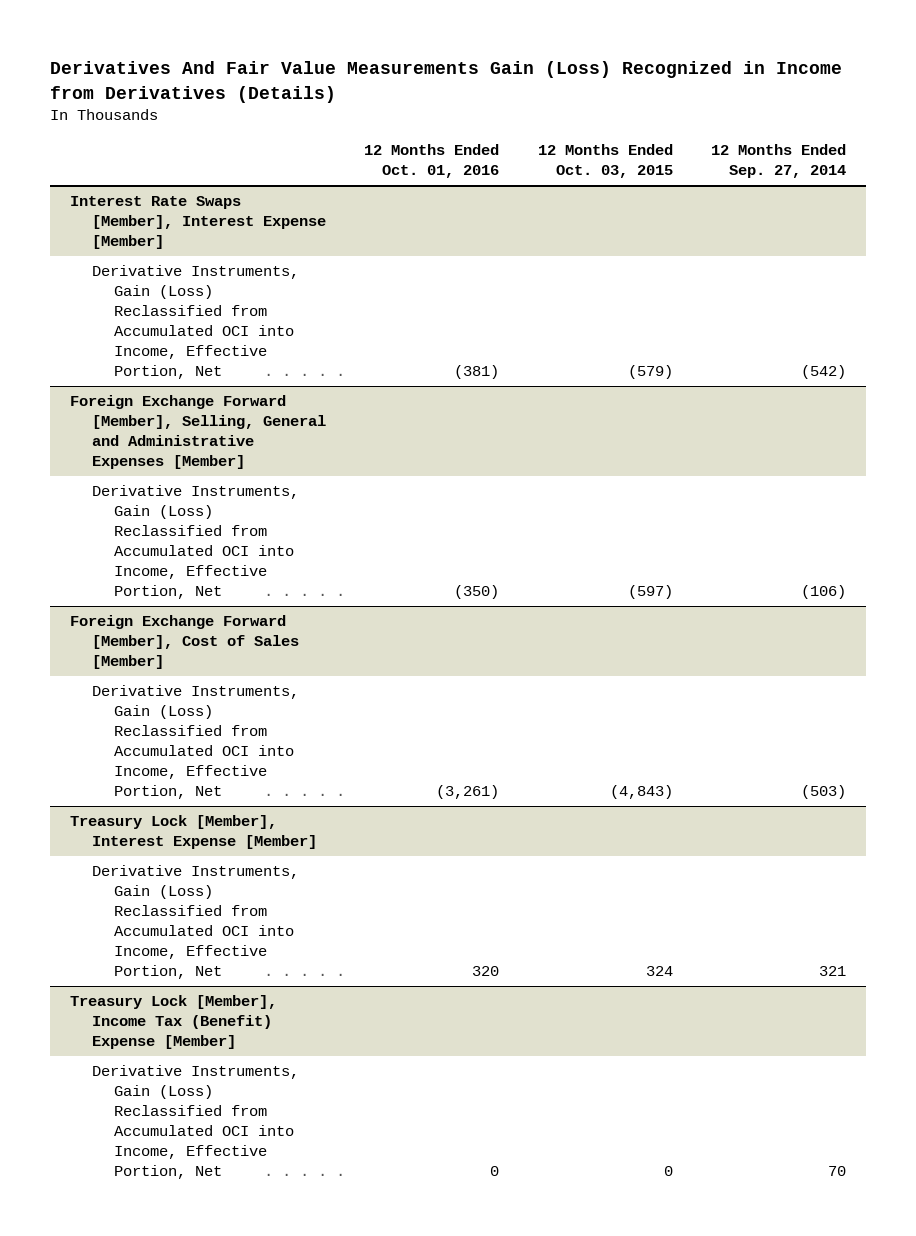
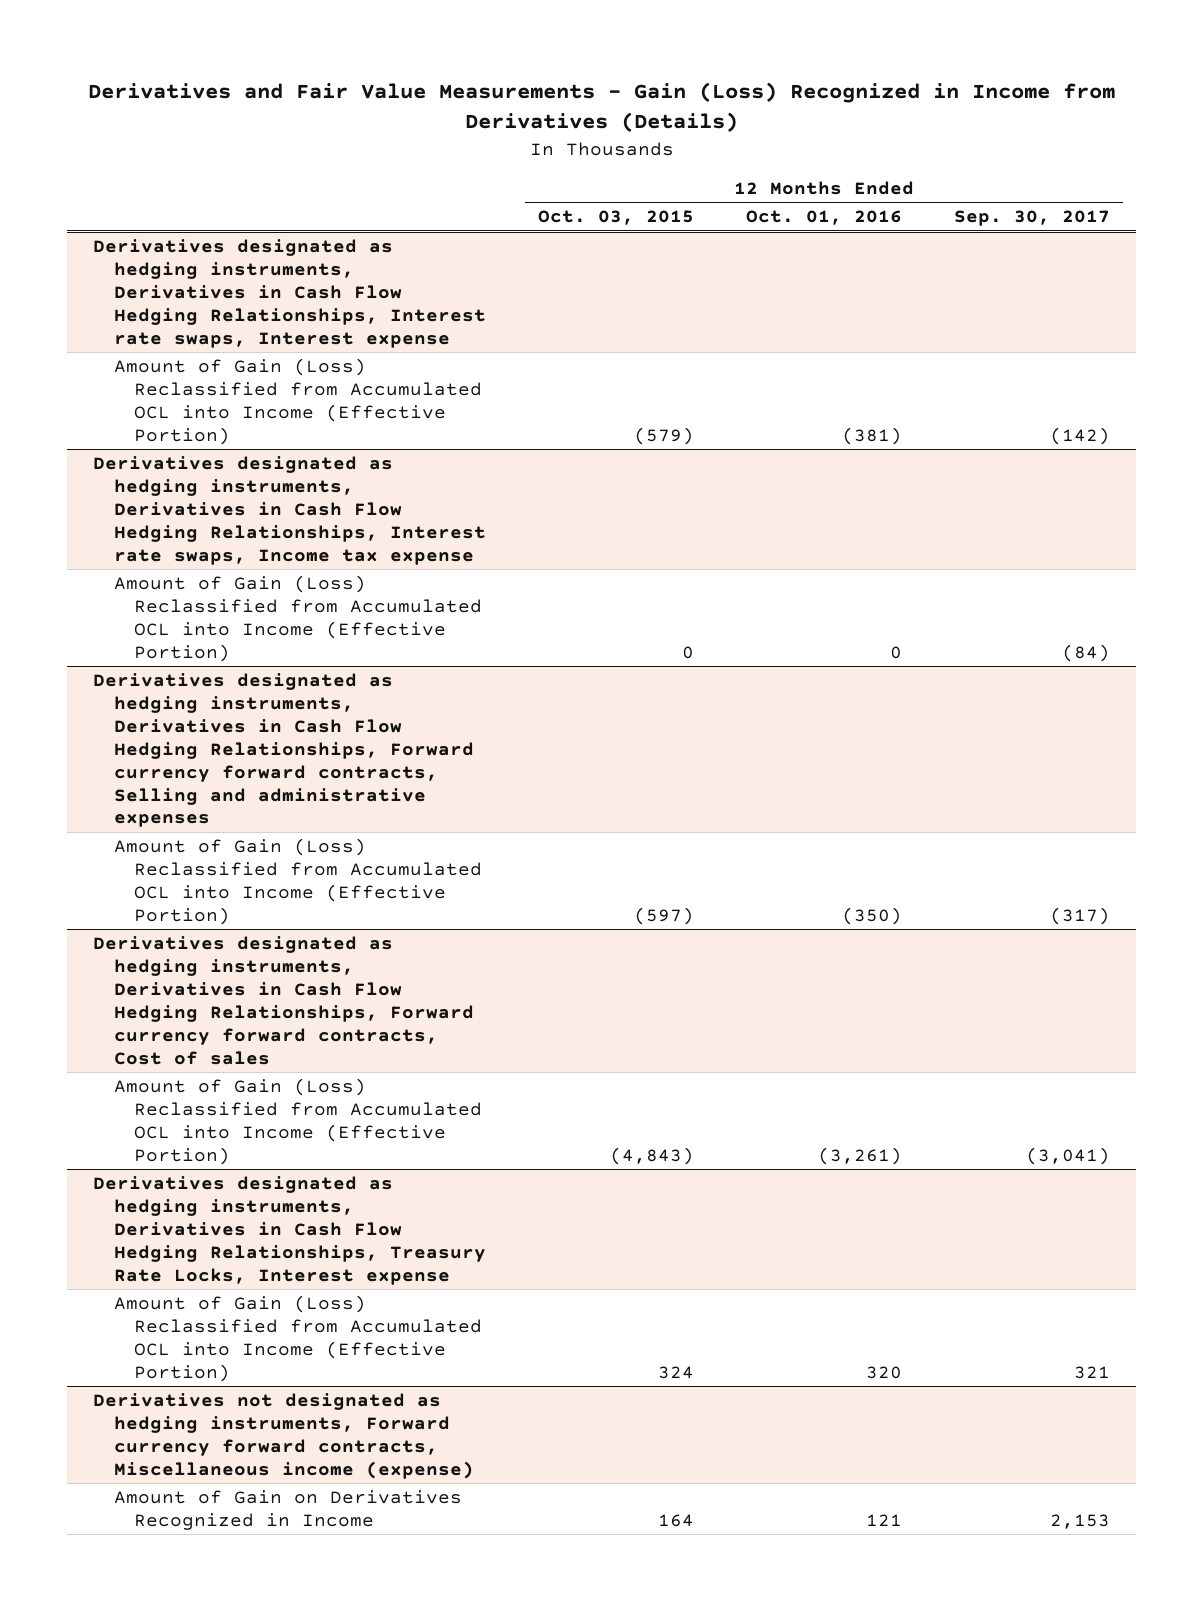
[50,61,843,103] Derivatives And Fair Value Measurements Gain (Loss) Recognized in Income from Derivatives (Details) -> [87,81,1115,133] Derivatives and Fair Value Measurements - Gain (Loss) Recognized in Income from Derivatives (Details)
[711,144,847,179] 12 Months Ended Sep. 27, 2014 -> none
none -> [953,210,1110,227] Sep. 30, 2017
[69,196,326,249] Interest Rate Swaps [Member], Interest Expense [Member] -> none
[69,395,326,469] Foreign Exchange Forward [Member], Selling, General and Administrative Expenses [Member] -> none
[69,615,299,669] Foreign Exchange Forward [Member], Cost of Sales [Member] -> none
[69,815,317,850] Treasury Lock [Member], Interest Expense [Member] -> none
[69,995,277,1049] Treasury Lock [Member], Income Tax (Benefit) Expense [Member] -> none
none -> [93,238,486,348] Derivatives designated as hedging instruments, Derivatives in Cash Flow Hedging Relationships, Interest rate swaps, Interest expense
[91,265,299,379] Derivative Instruments, Gain (Loss) Reclassified from Accumulated OCI into Income, Effective Portion, Net -> [113,357,482,445] Amount of Gain (Loss) Reclassified from Accumulated OCL into Income (Effective Portion)
none -> [93,455,486,565] Derivatives designated as hedging instruments, Derivatives in Cash Flow Hedging Relationships, Interest rate swaps, Income tax expense
[91,485,299,599] Derivative Instruments, Gain (Loss) Reclassified from Accumulated OCI into Income, Effective Portion, Net -> [113,574,482,662] Amount of Gain (Loss) Reclassified from Accumulated OCL into Income (Effective Portion)
[454,584,500,599] (350) -> [889,645,902,659] 0
[627,584,673,599] (597) -> [681,645,694,659] 0
none -> [93,672,474,828] Derivatives designated as hedging instruments, Derivatives in Cash Flow Hedging Relationships, Forward currency forward contracts, Selling and administrative expenses
[91,685,299,799] Derivative Instruments, Gain (Loss) Reclassified from Accumulated OCI into Income, Effective Portion, Net -> [113,837,482,925] Amount of Gain (Loss) Reclassified from Accumulated OCL into Income (Effective Portion)
[436,784,500,799] (3,261) -> [841,906,902,925] (350)
[609,784,673,799] (4,843) -> [633,906,694,925] (597)
none -> [93,935,474,1065] Derivatives designated as hedging instruments, Derivatives in Cash Flow Hedging Relationships, Forward currency forward contracts, Cost of sales
[91,865,299,979] Derivative Instruments, Gain (Loss) Reclassified from Accumulated OCI into Income, Effective Portion, Net -> [113,1077,482,1165] Amount of Gain (Loss) Reclassified from Accumulated OCL into Income (Effective Portion)
[472,965,500,976] 320 -> [817,1146,902,1165] (3,261)
[645,965,673,976] 324 -> [609,1146,694,1165] (4,843)
none -> [93,1175,486,1285] Derivatives designated as hedging instruments, Derivatives in Cash Flow Hedging Relationships, Treasury Rate Locks, Interest expense
[91,1065,299,1179] Derivative Instruments, Gain (Loss) Reclassified from Accumulated OCI into Income, Effective Portion, Net -> [113,1294,482,1382] Amount of Gain (Loss) Reclassified from Accumulated OCL into Income (Effective Portion)
[490,1165,500,1176] 0 -> [865,1365,902,1379] 320
[663,1165,673,1176] 0 -> [657,1365,694,1379] 324
none -> [93,1392,474,1479] Derivatives not designated as hedging instruments, Forward currency forward contracts, Miscellaneous income (expense)
none -> [113,1489,462,1530] Amount of Gain on Derivatives Recognized in Income

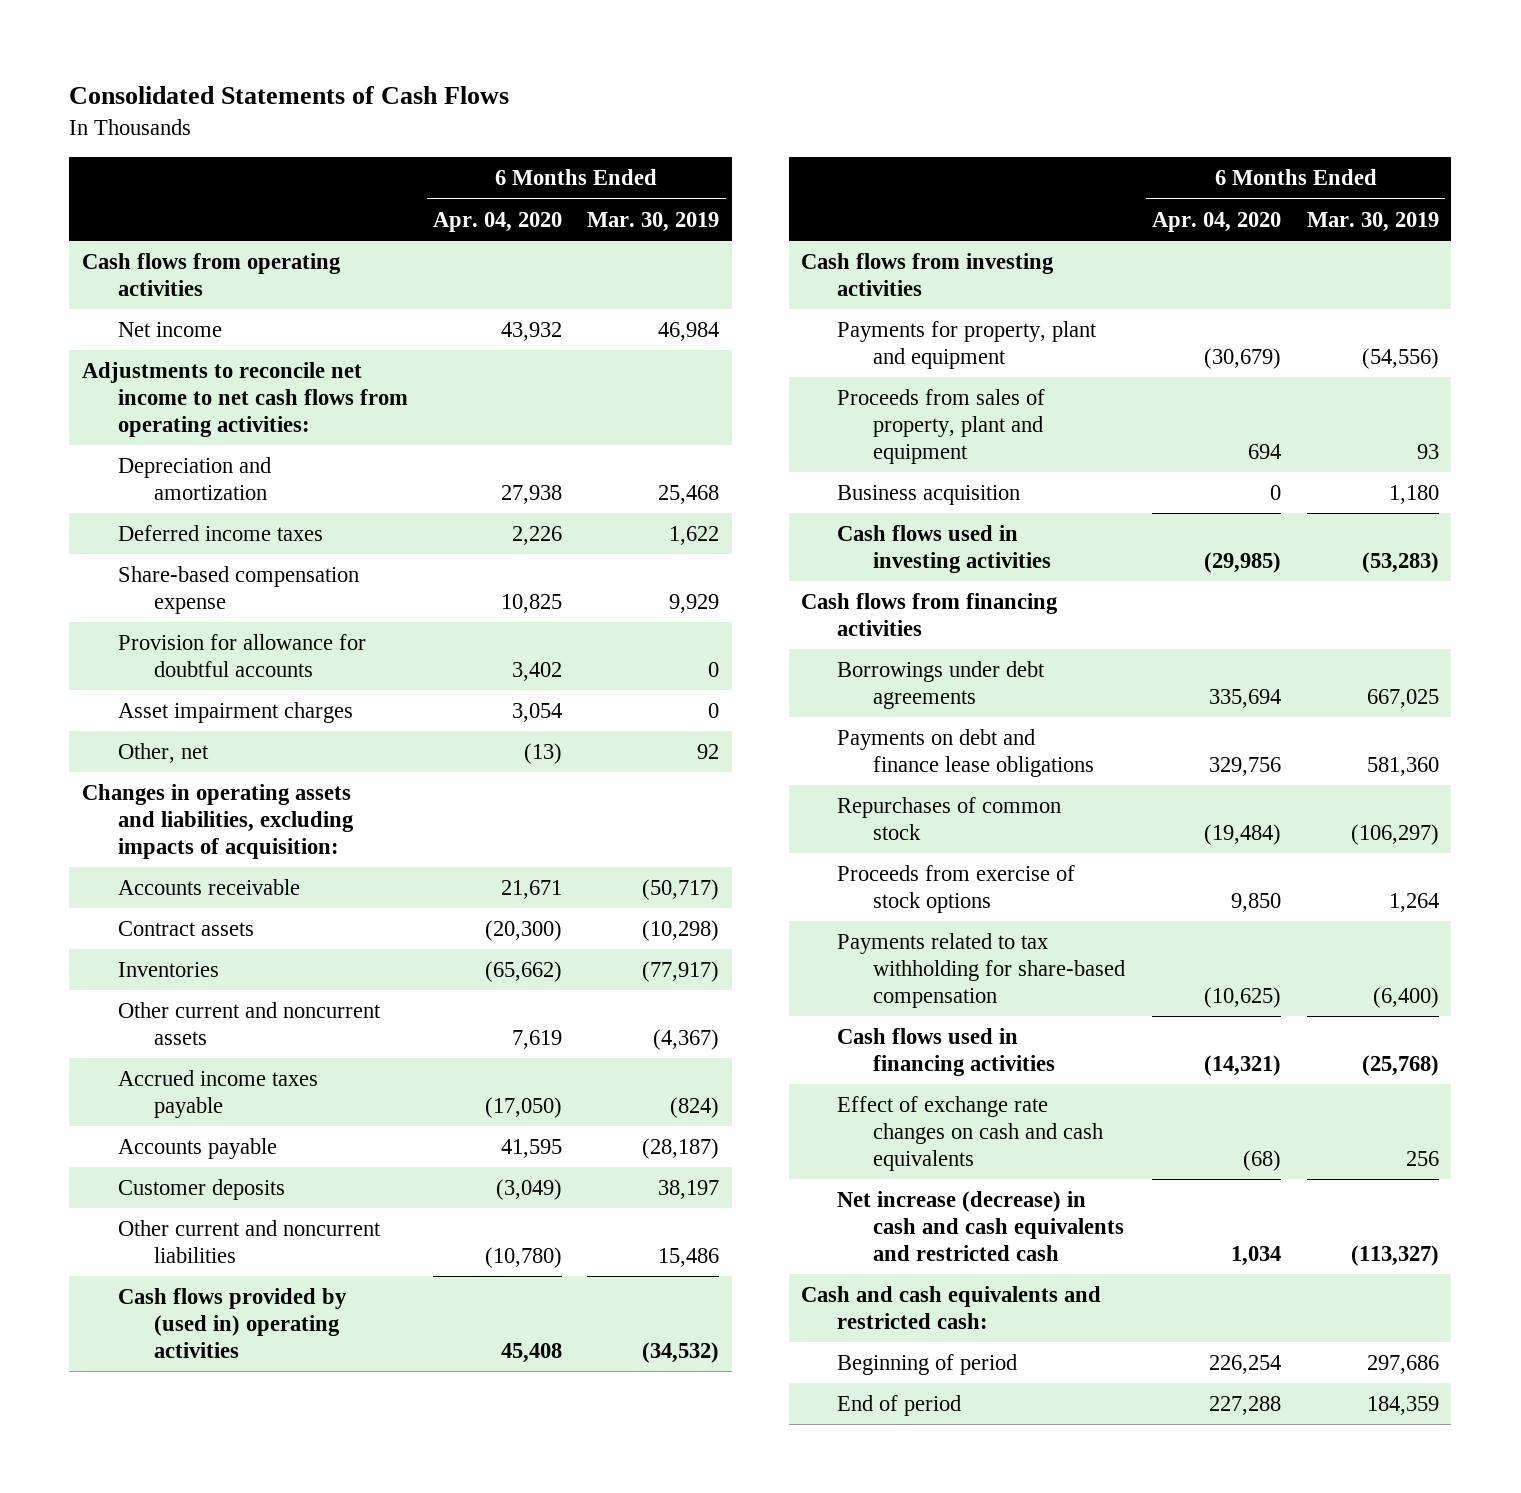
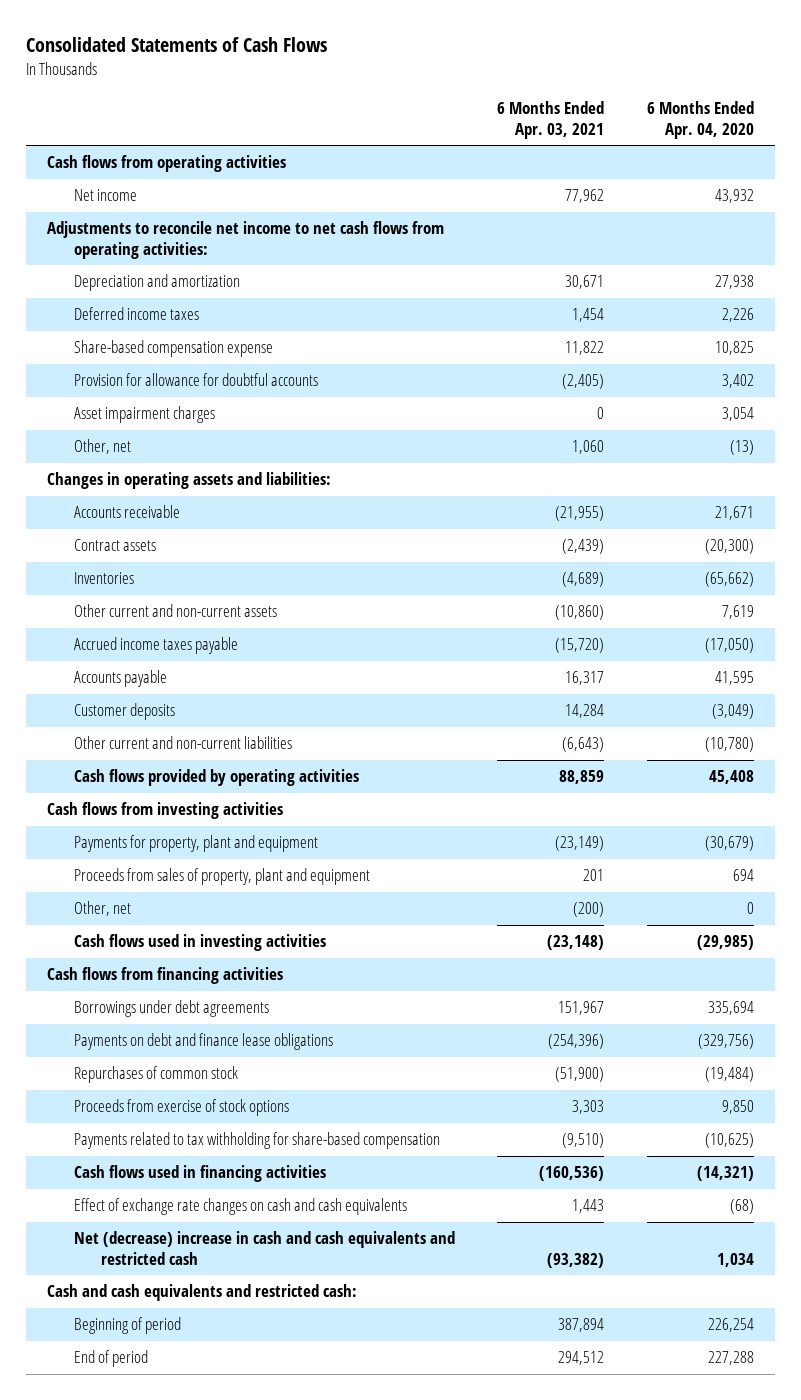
[587,211,720,232] Mar. 30, 2019 -> none
none -> [497,101,605,140] 6 Months Ended Apr. 03, 2021
[81,784,354,859] Changes in operating assets and liabilities, excluding impacts of acquisition: -> [47,472,332,490] Changes in operating assets and liabilities:
[117,1002,381,1046] Other current and noncurrent assets -> [74,604,278,618] Other current and non-current assets
[117,1220,381,1264] Other current and noncurrent liabilities -> [74,736,293,750] Other current and non-current liabilities
[117,1288,347,1358] Cash flows provided by (used in) operating activities -> [74,769,360,787] Cash flows provided by operating activities
[837,485,1021,506] Business acquisition -> none
none -> [74,901,132,917] Other, net
[1209,757,1282,777] 329,756 -> [697,1034,754,1050] (329,756)
[837,1191,1124,1261] Net increase (decrease) in cash and cash equivalents and restricted cash -> [74,1231,456,1266] Net (decrease) increase in cash and cash equivalents and restricted cash

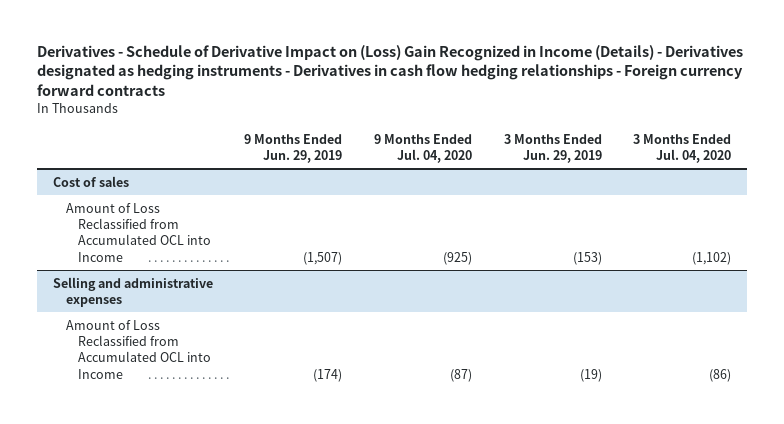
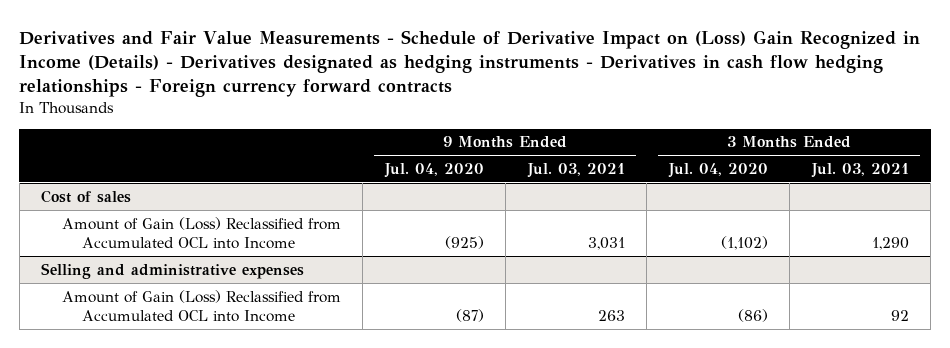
[36,44,743,97] Derivatives - Schedule of Derivative Impact on (Loss) Gain Recognized in Income (Details) - Derivatives designated as hedging instruments - Derivatives in cash flow hedging relationships - Foreign currency forward contracts -> [19,29,921,98] Derivatives and Fair Value Measurements - Schedule of Derivative Impact on (Loss) Gain Recognized in Income (Details) - Derivatives designated as hedging instruments - Derivatives in cash flow hedging relationships - Foreign currency forward contracts
[244,133,343,164] 9 Months Ended Jun. 29, 2019 -> none
[503,133,602,164] 3 Months Ended Jun. 29, 2019 -> none
none -> [526,162,625,178] Jul. 03, 2021
none -> [810,162,909,178] Jul. 03, 2021
[65,202,212,262] Amount of Loss Reclassified from Accumulated OCL into Income -> [61,216,341,249] Amount of Gain (Loss) Reclassified from Accumulated OCL into Income
[65,319,212,379] Amount of Loss Reclassified from Accumulated OCL into Income -> [61,289,341,322] Amount of Gain (Loss) Reclassified from Accumulated OCL into Income

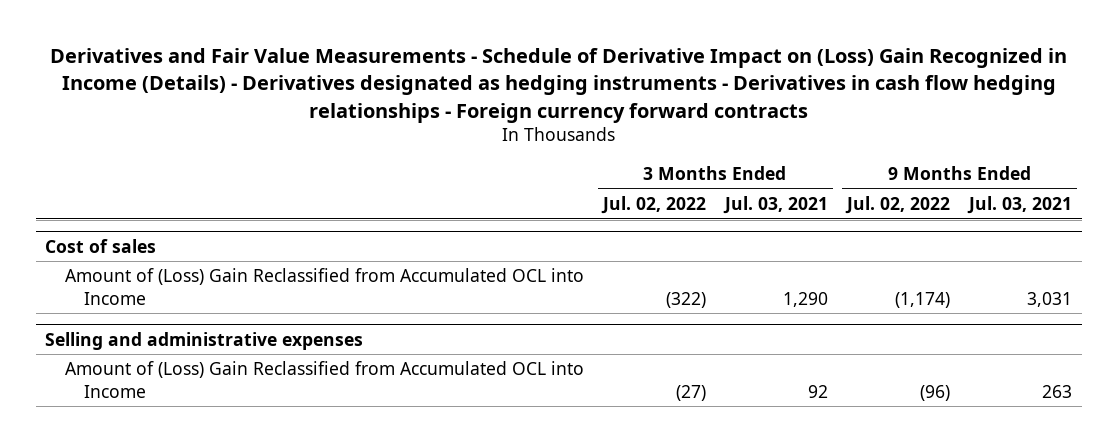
[383,162,484,178] Jul. 04, 2020 -> none
[667,162,768,178] Jul. 04, 2020 -> none
none -> [600,196,706,215] Jul. 02, 2022
none -> [845,196,951,215] Jul. 02, 2022
[61,216,341,249] Amount of Gain (Loss) Reclassified from Accumulated OCL into Income -> [64,268,584,305] Amount of (Loss) Gain Reclassified from Accumulated OCL into Income
[61,289,341,322] Amount of Gain (Loss) Reclassified from Accumulated OCL into Income -> [64,361,584,398] Amount of (Loss) Gain Reclassified from Accumulated OCL into Income

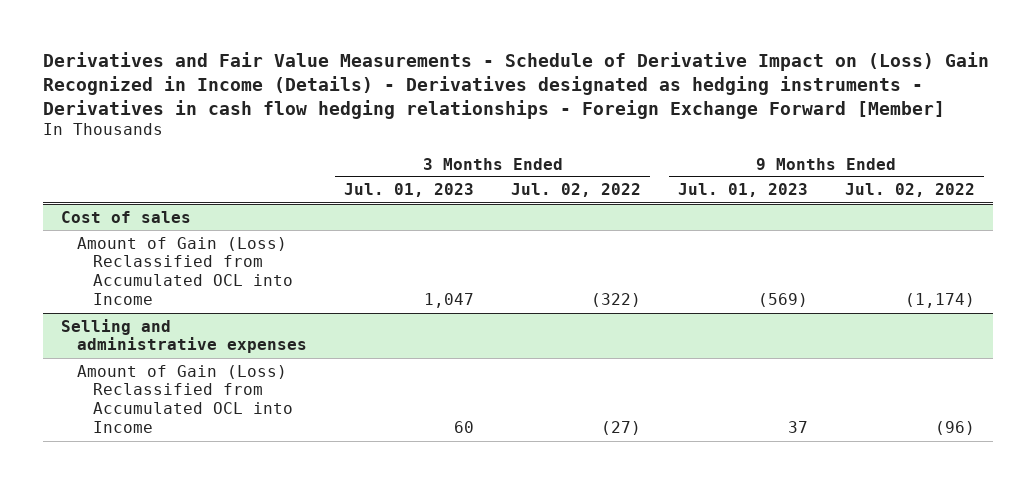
[49,47,1067,123] Derivatives and Fair Value Measurements - Schedule of Derivative Impact on (Loss) Gain Recognized in Income (Details) - Derivatives designated as hedging instruments - Derivatives in cash flow hedging relationships - Foreign currency forward contracts -> [42,51,989,119] Derivatives and Fair Value Measurements - Schedule of Derivative Impact on (Loss) Gain Recognized in Income (Details) - Derivatives designated as hedging instruments - Derivatives in cash flow hedging relationships - Foreign Exchange Forward [Member]
[722,196,828,215] Jul. 03, 2021 -> none
[967,196,1073,215] Jul. 03, 2021 -> none
none -> [344,183,475,198] Jul. 01, 2023
none -> [677,183,808,198] Jul. 01, 2023
[64,268,584,305] Amount of (Loss) Gain Reclassified from Accumulated OCL into Income -> [77,236,294,306] Amount of Gain (Loss) Reclassified from Accumulated OCL into Income
[64,361,584,398] Amount of (Loss) Gain Reclassified from Accumulated OCL into Income -> [77,364,294,434] Amount of Gain (Loss) Reclassified from Accumulated OCL into Income

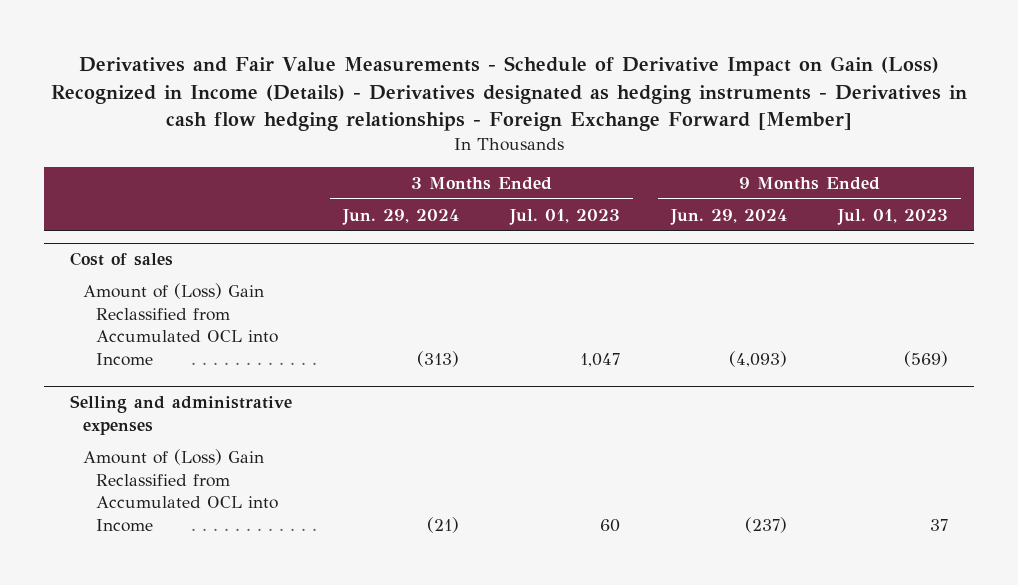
[42,51,989,119] Derivatives and Fair Value Measurements - Schedule of Derivative Impact on (Loss) Gain Recognized in Income (Details) - Derivatives designated as hedging instruments - Derivatives in cash flow hedging relationships - Foreign Exchange Forward [Member] -> [51,56,968,132] Derivatives and Fair Value Measurements - Schedule of Derivative Impact on Gain (Loss) Recognized in Income (Details) - Derivatives designated as hedging instruments - Derivatives in cash flow hedging relationships - Foreign Exchange Forward [Member]
[511,183,642,198] Jul. 02, 2022 -> none
[844,183,975,198] Jul. 02, 2022 -> none
none -> [341,208,459,225] Jun. 29, 2024
none -> [670,208,788,225] Jun. 29, 2024
[77,236,294,306] Amount of Gain (Loss) Reclassified from Accumulated OCL into Income -> [82,282,278,366] Amount of (Loss) Gain Reclassified from Accumulated OCL into Income
[77,364,294,434] Amount of Gain (Loss) Reclassified from Accumulated OCL into Income -> [82,448,278,532] Amount of (Loss) Gain Reclassified from Accumulated OCL into Income

